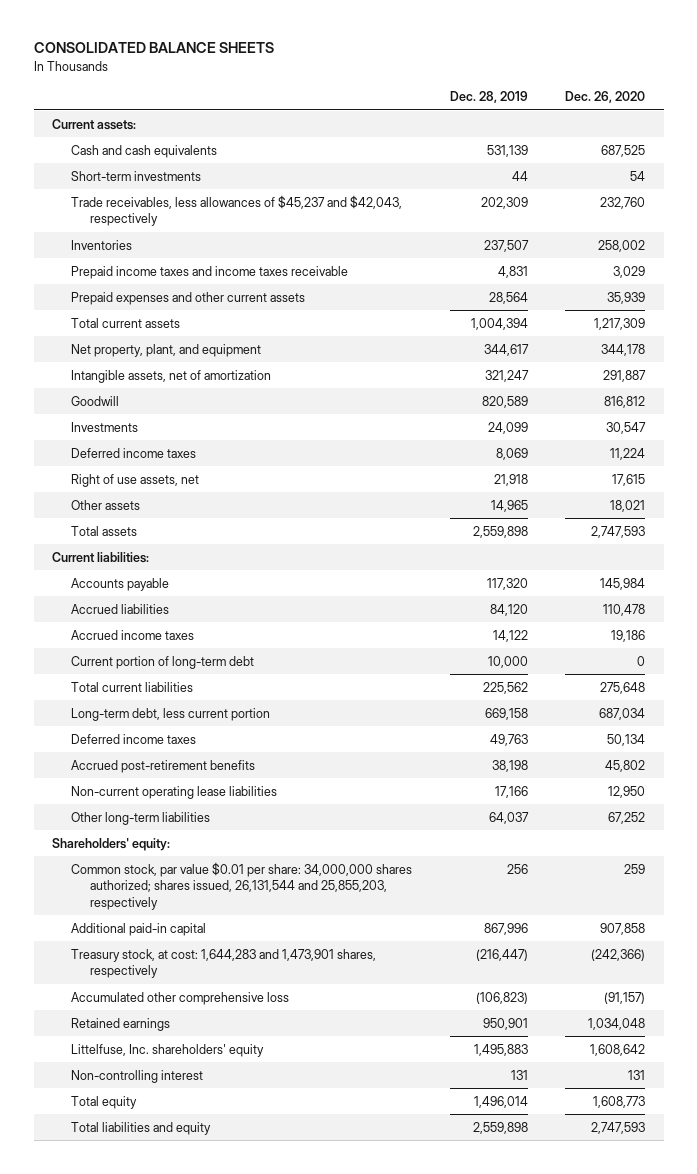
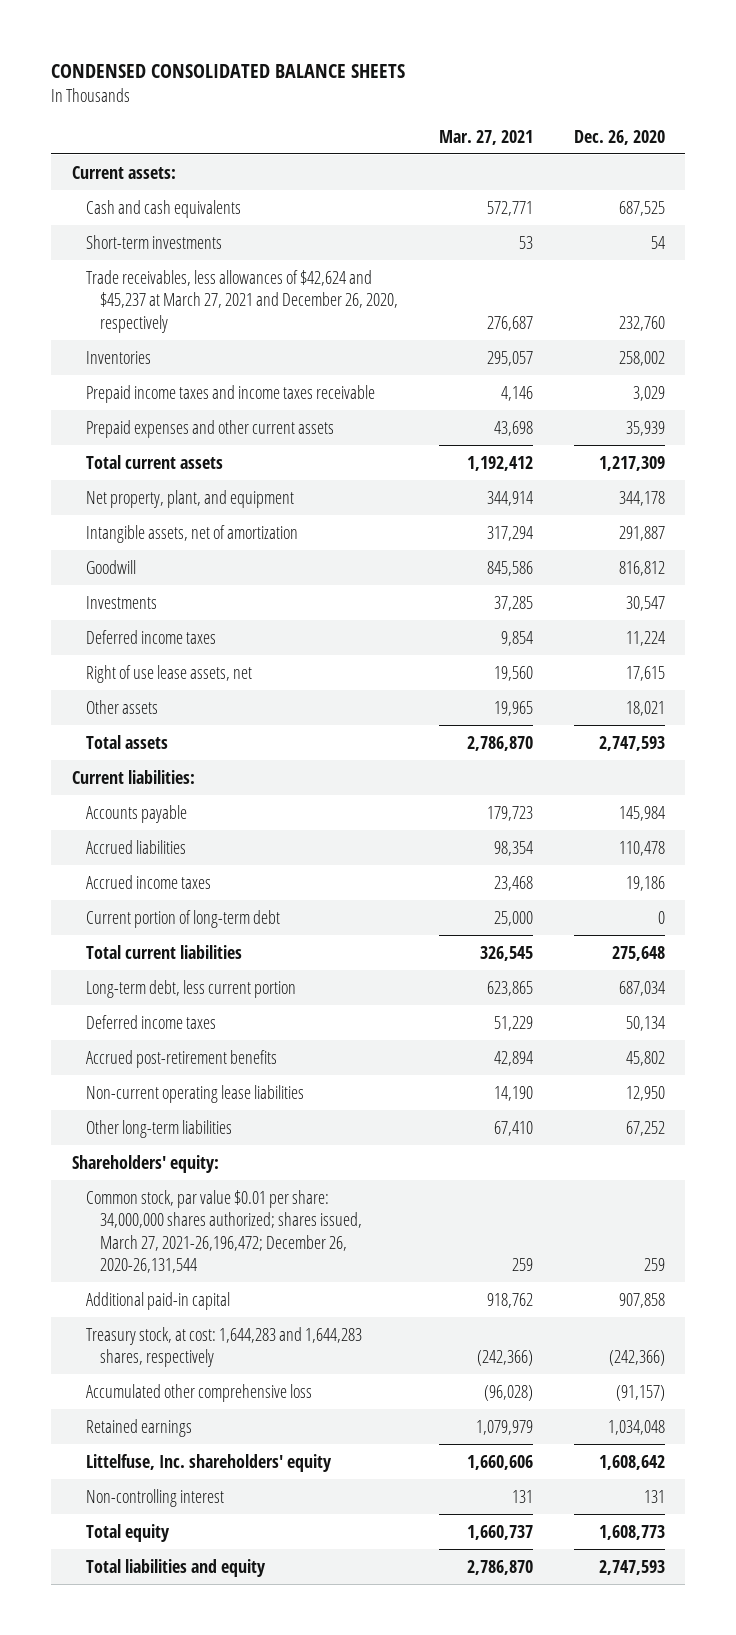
[33,42,274,54] CONSOLIDATED BALANCE SHEETS -> [51,64,406,79] CONDENSED CONSOLIDATED BALANCE SHEETS
[449,91,528,104] Dec. 28, 2019 -> none
none -> [438,129,533,145] Mar. 27, 2021
[71,194,403,227] Trade receivables, less allowances of $45,237 and $42,043, respectively -> [85,269,398,333] Trade receivables, less allowances of $42,624 and $45,237 at March 27, 2021 and December 26, 2020, respectively
[71,473,200,487] Right of use assets, net -> [85,664,252,683] Right of use lease assets, net
[71,861,413,910] Common stock, par value $0.01 per share: 34,000,000 shares authorized; shares issued, 26,131,544 and 25,855,203, respectively -> [85,1189,362,1274] Common stock, par value $0.01 per share: 34,000,000 shares authorized; shares issued, March 27, 2021-26,196,472; December 26, 2020-26,131,544
[71,948,377,979] Treasury stock, at cost: 1,644,283 and 1,473,901 shares, respectively -> [85,1326,362,1368] Treasury stock, at cost: 1,644,283 and 1,644,283 shares, respectively

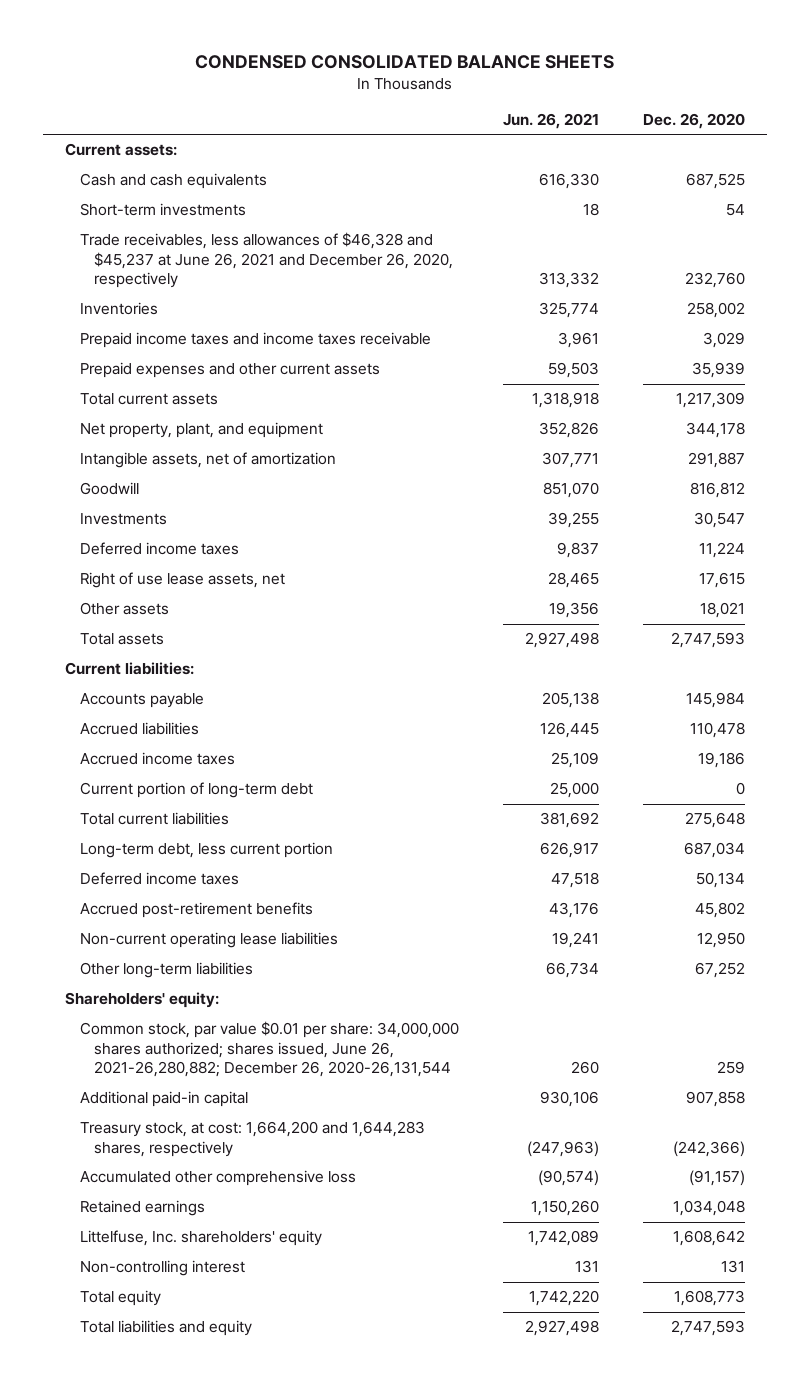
[438,129,533,145] Mar. 27, 2021 -> none
none -> [502,112,599,129] Jun. 26, 2021
[85,269,398,333] Trade receivables, less allowances of $42,624 and $45,237 at March 27, 2021 and December 26, 2020, respectively -> [79,232,453,289] Trade receivables, less allowances of $46,328 and $45,237 at June 26, 2021 and December 26, 2020, respectively
[85,1189,362,1274] Common stock, par value $0.01 per share: 34,000,000 shares authorized; shares issued, March 27, 2021-26,196,472; December 26, 2020-26,131,544 -> [79,1021,459,1078] Common stock, par value $0.01 per share: 34,000,000 shares authorized; shares issued, June 26, 2021-26,280,882; December 26, 2020-26,131,544
[85,1326,362,1368] Treasury stock, at cost: 1,644,283 and 1,644,283 shares, respectively -> [79,1121,425,1157] Treasury stock, at cost: 1,664,200 and 1,644,283 shares, respectively

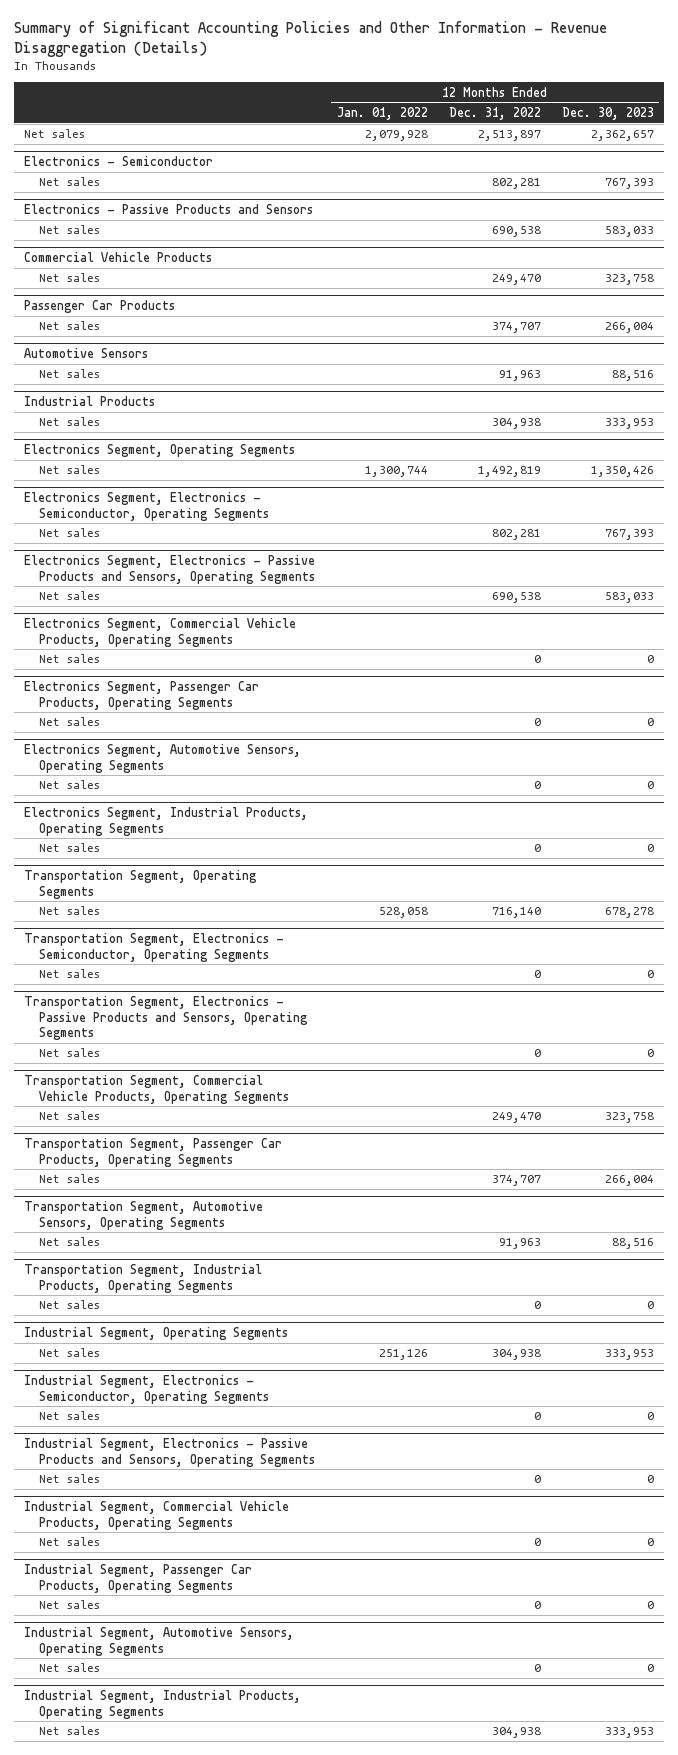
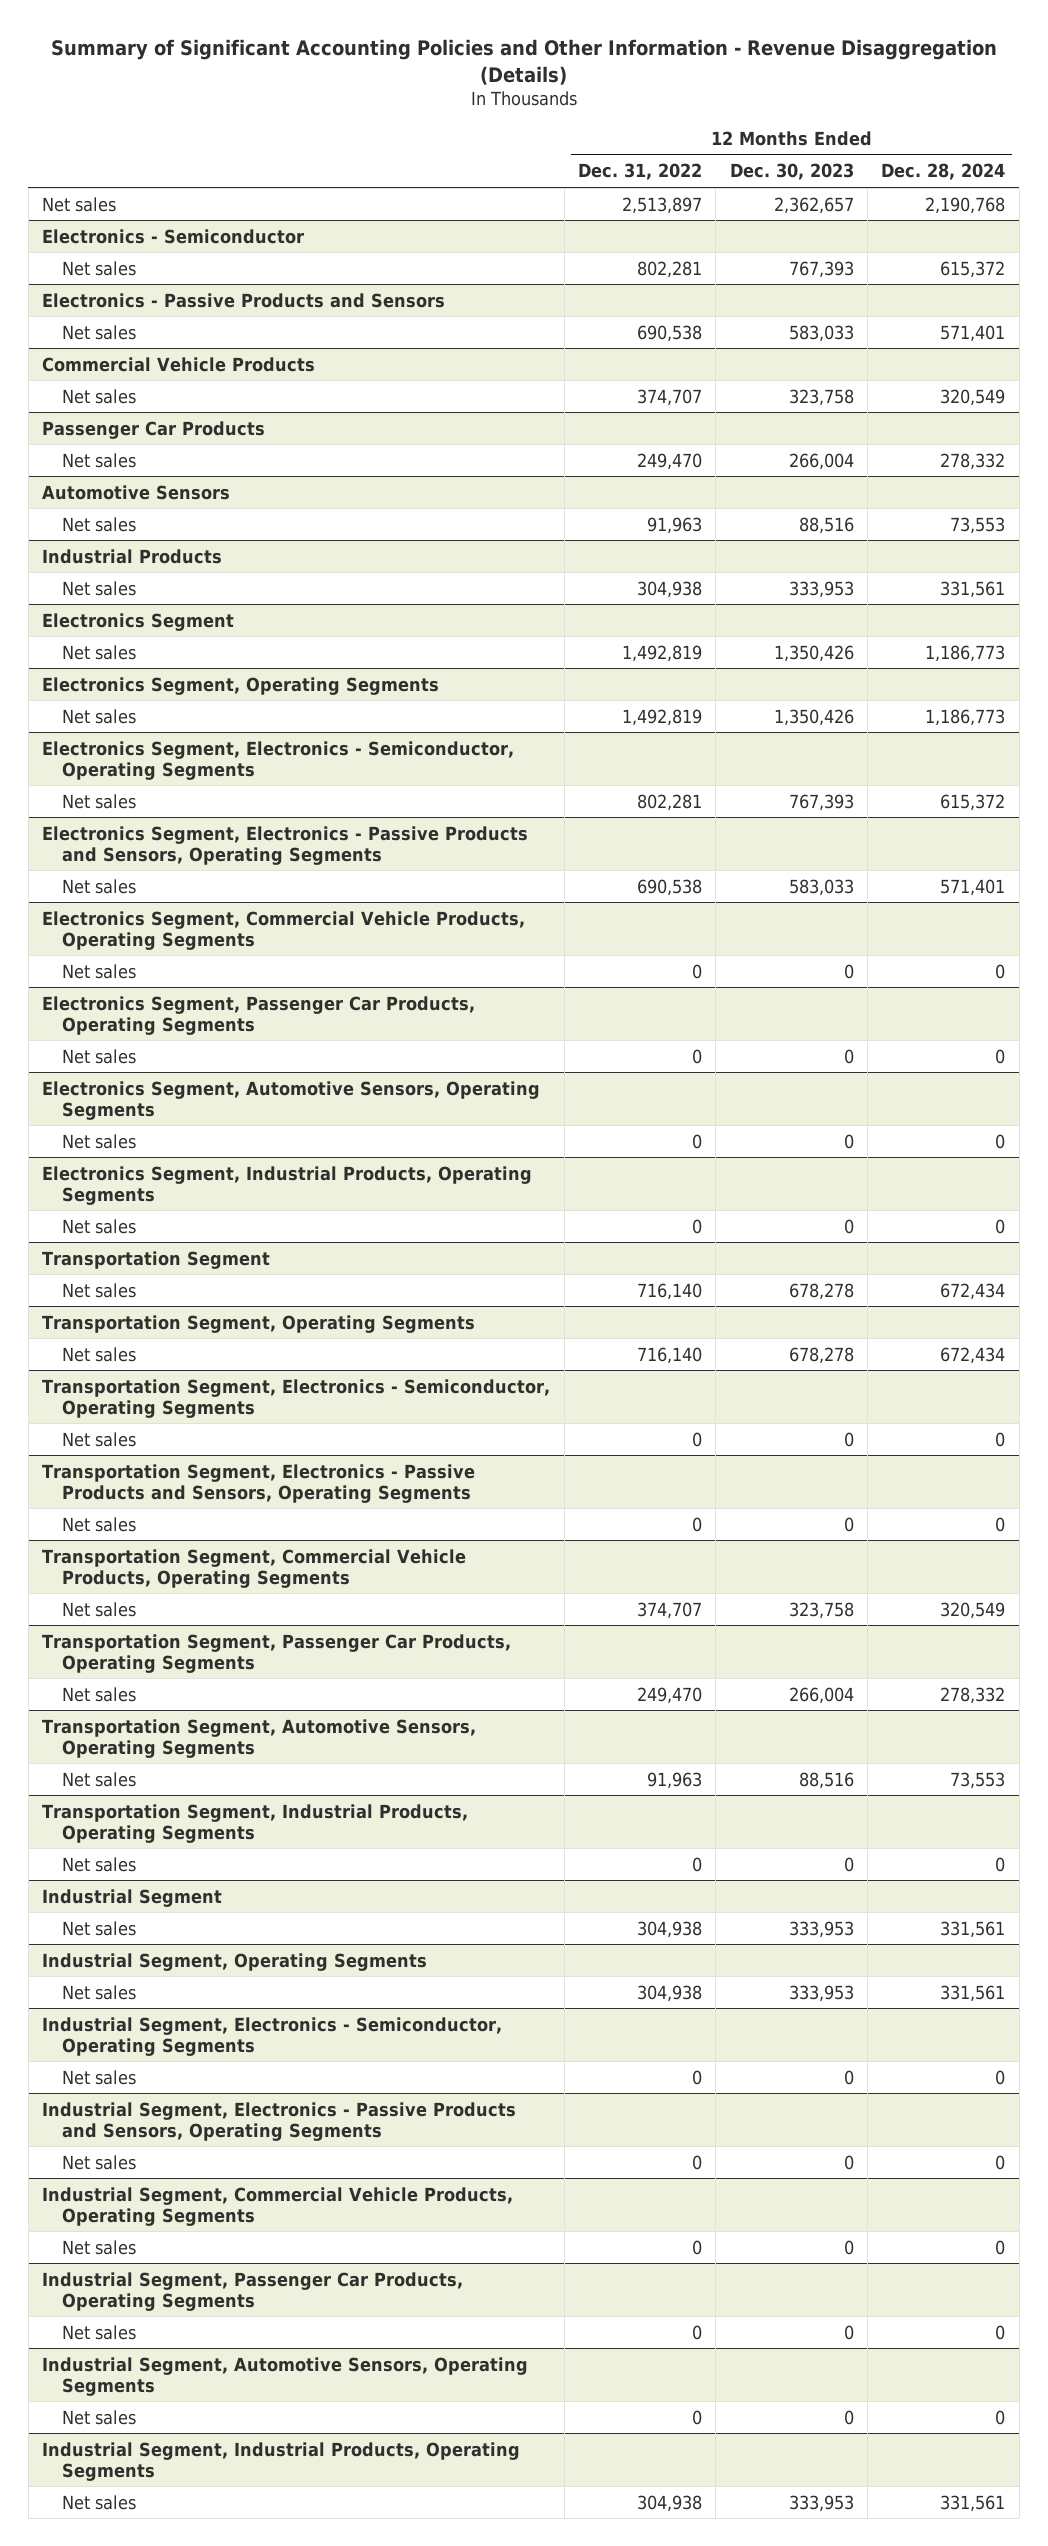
[336,106,428,120] Jan. 01, 2022 -> none
none -> [881,163,1006,181] Dec. 28, 2024
[491,274,541,286] 249,470 -> [636,388,702,406] 374,707
[491,322,541,334] 374,707 -> [636,452,702,470] 249,470
none -> [42,612,235,631] Electronics Segment
none -> [61,644,136,660] Net sales
none -> [42,1250,271,1269] Transportation Segment
none -> [61,1282,136,1298] Net sales
[491,1112,541,1124] 249,470 -> [636,1601,702,1619] 374,707
[491,1175,541,1187] 374,707 -> [636,1686,702,1704] 249,470
none -> [42,1888,223,1907] Industrial Segment
none -> [61,1920,136,1936] Net sales

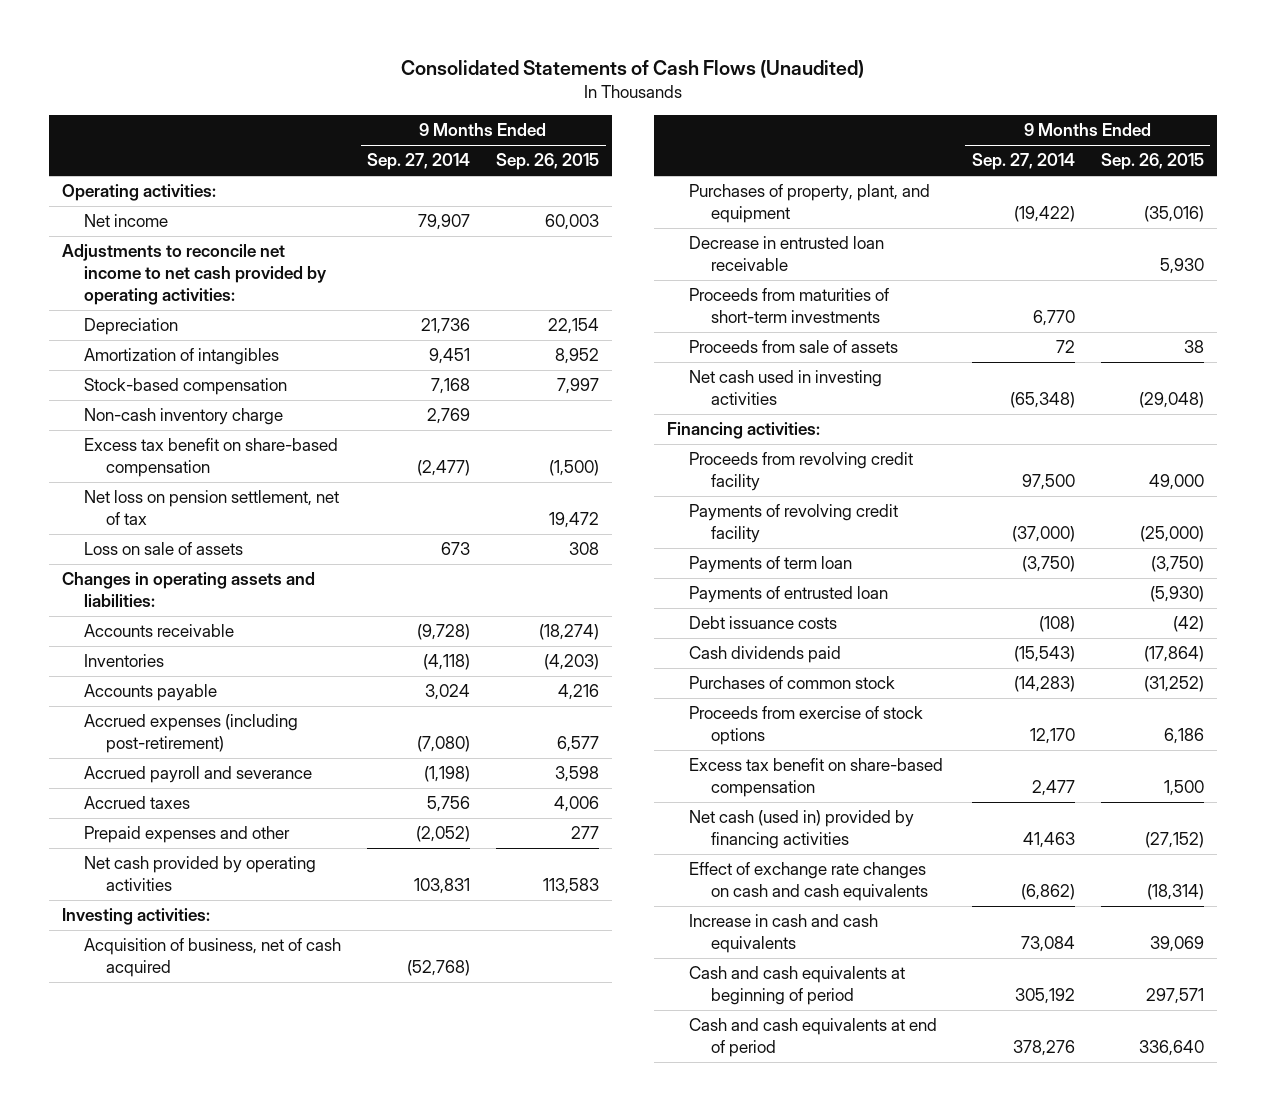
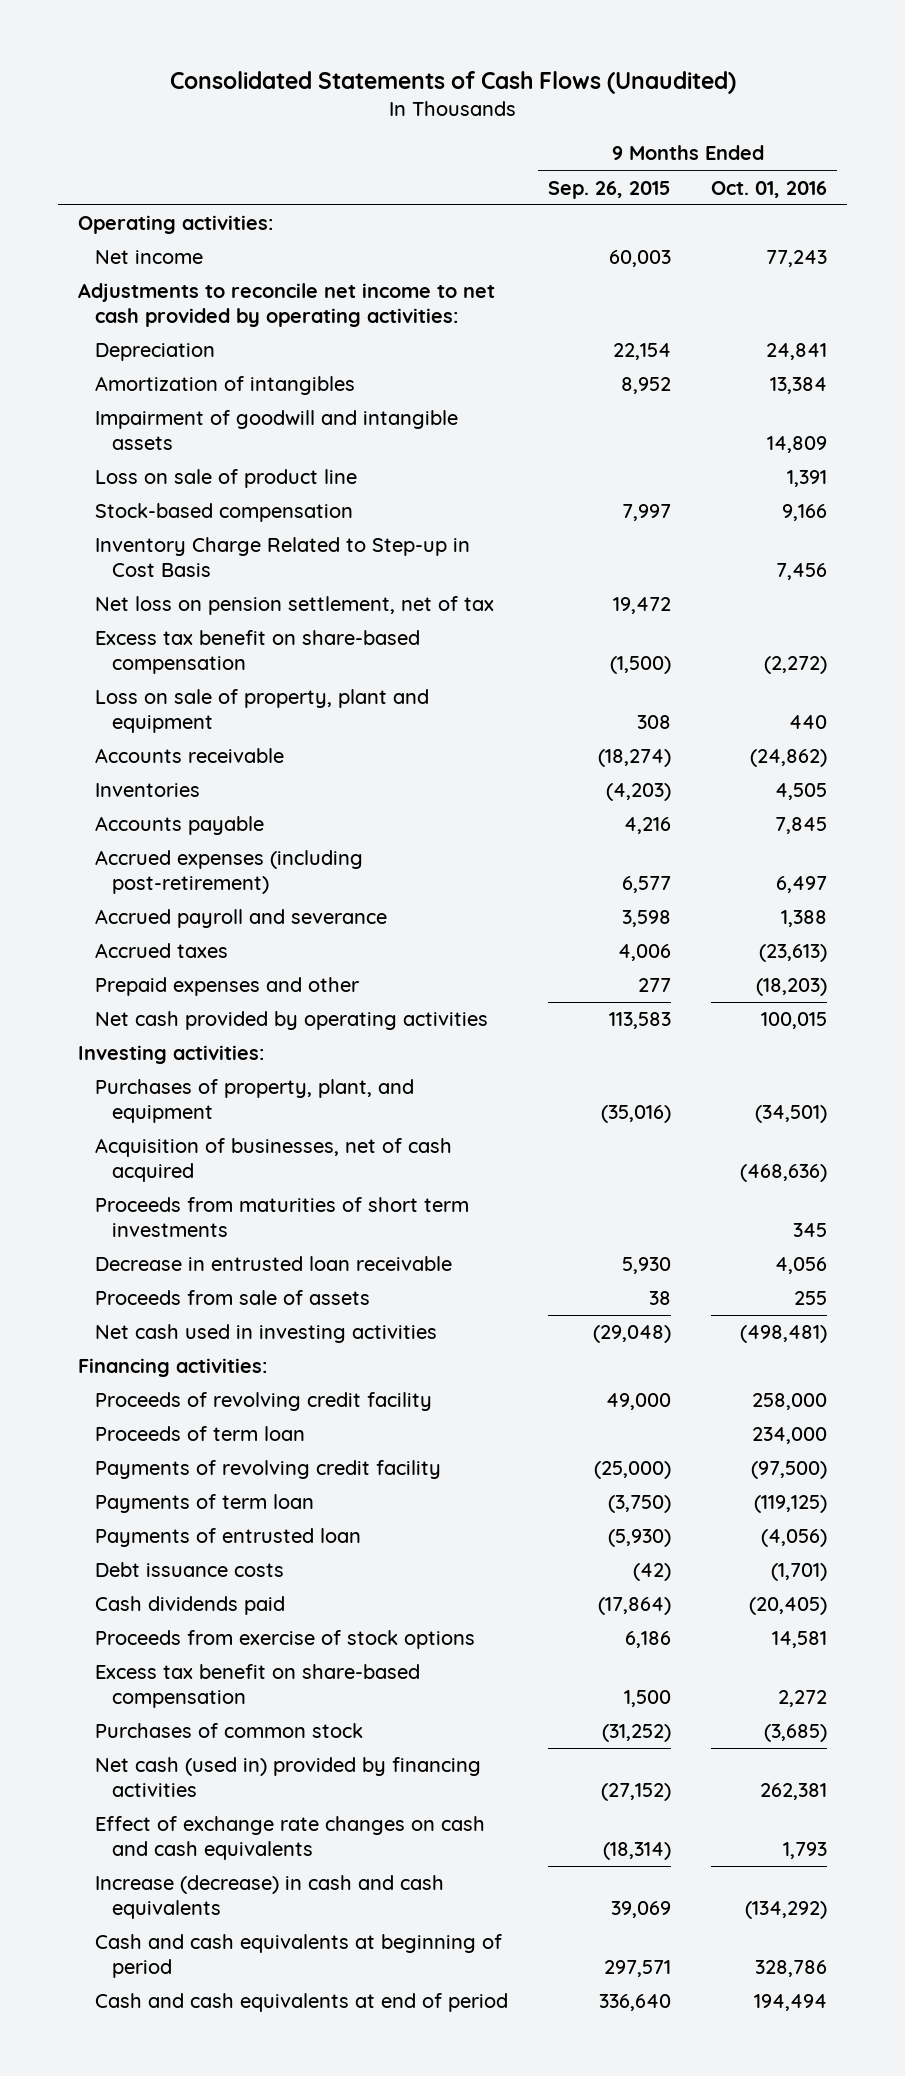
[367,153,471,171] Sep. 27, 2014 -> none
none -> [711,180,828,198] Oct. 01, 2016
none -> [95,410,459,451] Impairment of goodwill and intangible assets
none -> [95,469,358,489] Loss on sale of product line
[84,408,284,426] Non-cash inventory charge -> none
none -> [95,537,471,578] Inventory Charge Related to Step-up in Cost Basis
[62,572,316,608] Changes in operating assets and liabilities: -> none
[84,438,339,478] Excess tax benefit on share-based compensation -> [95,630,421,675] Excess tax benefit on share-based compensation
[84,542,244,556] Loss on sale of assets -> [95,689,430,734] Loss on sale of property, plant and equipment
[84,938,342,978] Acquisition of business, net of cash acquired -> none
none -> [95,1138,453,1183] Acquisition of businesses, net of cash acquired
none -> [95,1197,470,1238] Proceeds from maturities of short term investments
[688,288,889,324] Proceeds from maturities of short-term investments -> none
[688,452,913,492] Proceeds from revolving credit facility -> [95,1392,433,1412] Proceeds of revolving credit facility
none -> [95,1426,306,1442] Proceeds of term loan
[688,676,895,690] Purchases of common stock -> [95,1723,364,1739] Purchases of common stock
[688,914,878,954] Increase in cash and cash equivalents -> [95,1875,445,1920] Increase (decrease) in cash and cash equivalents

